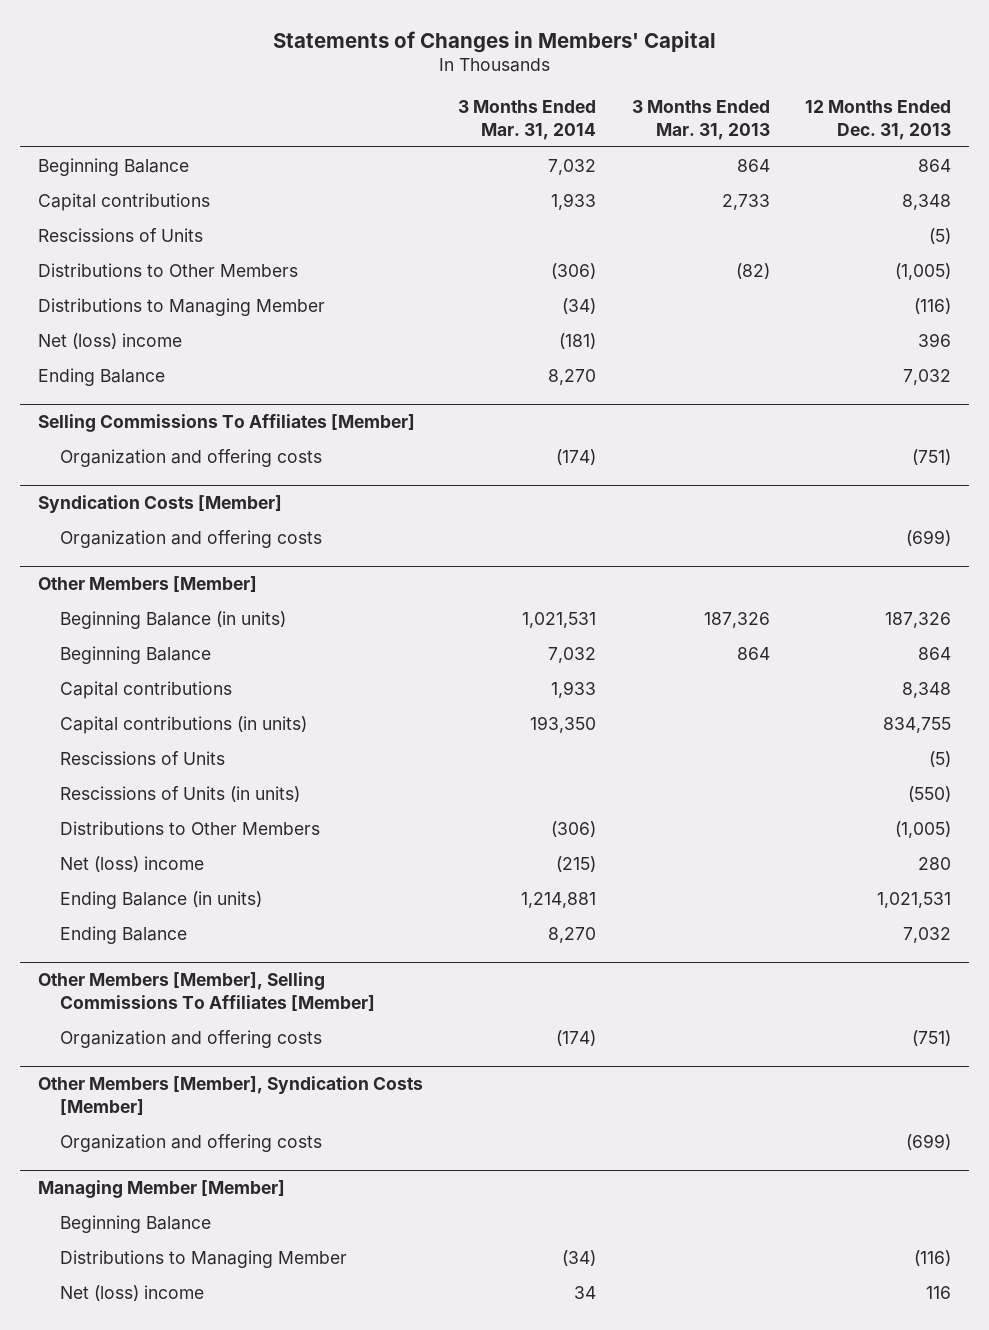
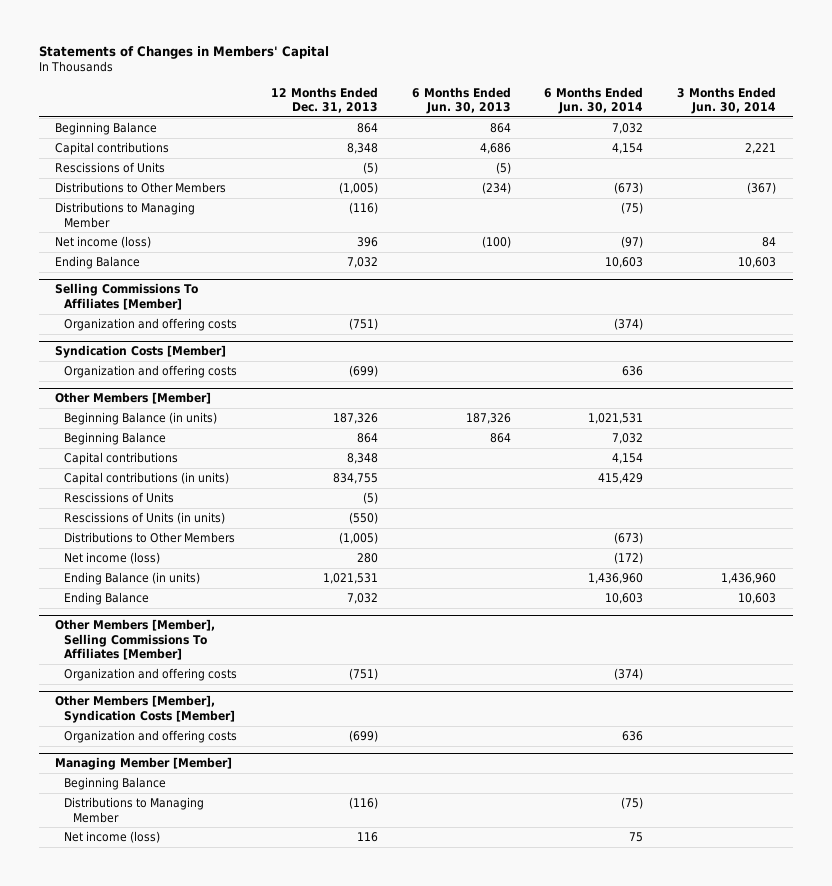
[458,99,597,140] 3 Months Ended Mar. 31, 2014 -> none
[631,99,770,140] 3 Months Ended Mar. 31, 2013 -> none
none -> [411,86,511,115] 6 Months Ended Jun. 30, 2013
none -> [544,86,644,115] 6 Months Ended Jun. 30, 2014
none -> [677,86,777,115] 3 Months Ended Jun. 30, 2014
[37,332,182,349] Net (loss) income -> [55,236,152,249] Net income (loss)
[60,855,205,872] Net (loss) income -> [64,552,161,565] Net income (loss)
[60,1284,205,1301] Net (loss) income -> [64,831,161,844] Net income (loss)

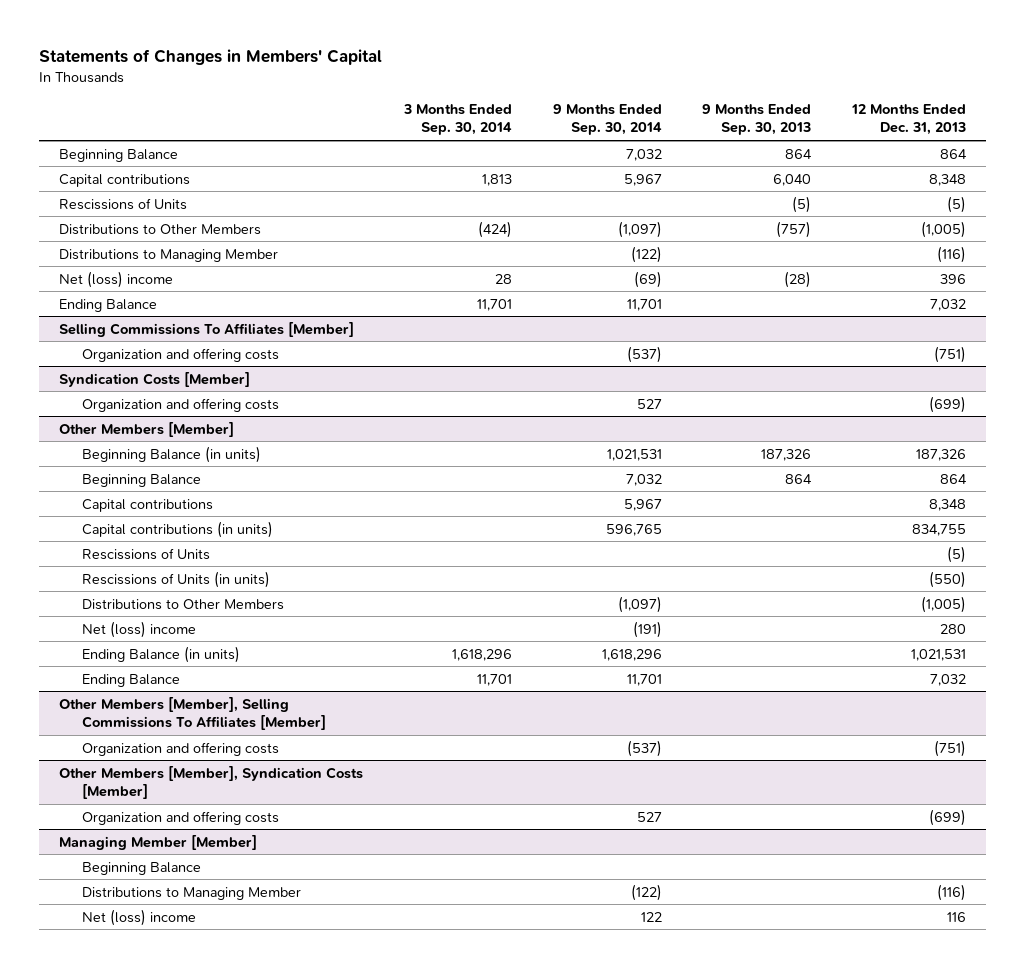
[411,86,511,115] 6 Months Ended Jun. 30, 2013 -> none
[544,86,644,115] 6 Months Ended Jun. 30, 2014 -> none
[677,86,777,115] 3 Months Ended Jun. 30, 2014 -> none
none -> [402,104,512,136] 3 Months Ended Sep. 30, 2014
none -> [552,104,662,136] 9 Months Ended Sep. 30, 2014
none -> [702,104,812,136] 9 Months Ended Sep. 30, 2013
[55,236,152,249] Net income (loss) -> [59,270,174,288] Net (loss) income
[64,552,161,565] Net income (loss) -> [81,620,196,638] Net (loss) income
[64,831,161,844] Net income (loss) -> [81,908,196,926] Net (loss) income

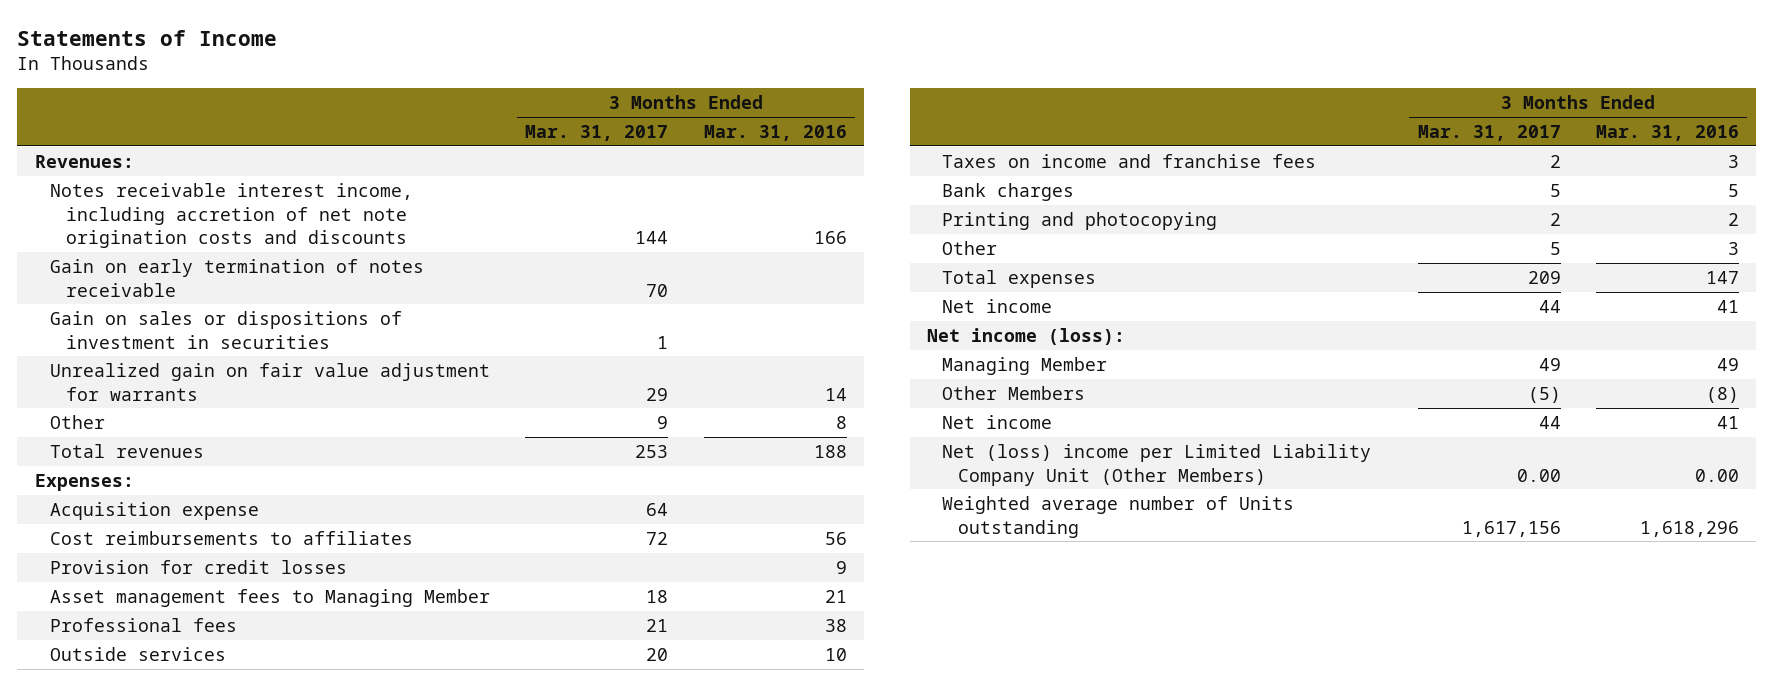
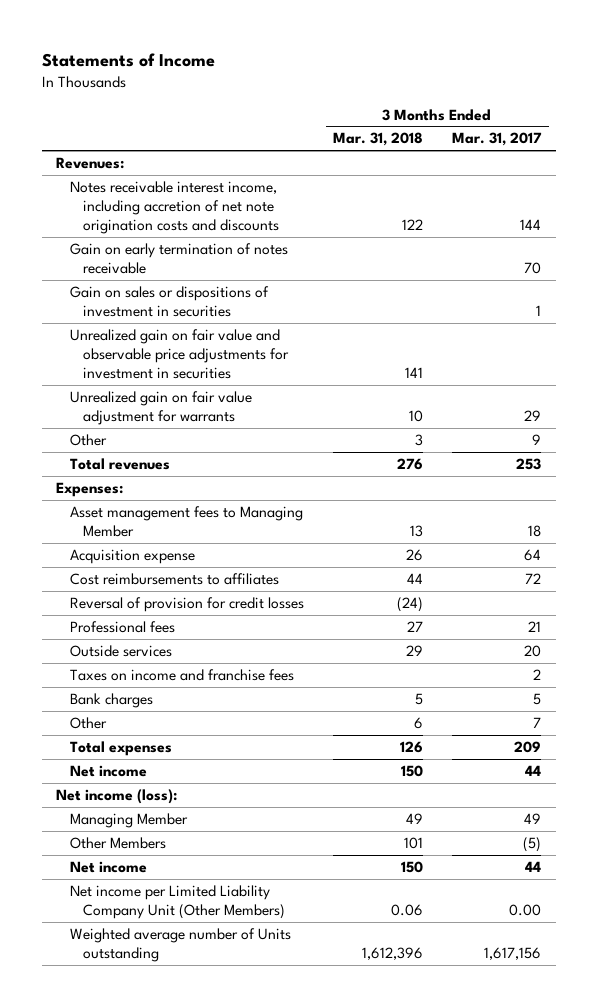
[703,124,847,141] Mar. 31, 2016 -> none
none -> [333,132,424,147] Mar. 31, 2018
none -> [69,329,290,380] Unrealized gain on fair value and observable price adjustments for investment in securities
[50,588,491,607] Asset management fees to Managing Member -> [69,506,303,538] Asset management fees to Managing Member
[50,559,348,574] Provision for credit losses -> [69,597,304,613] Reversal of provision for credit losses
[942,211,1218,230] Printing and photocopying -> none
[1549,241,1561,255] 5 -> [533,717,542,729] 7
[942,443,1372,486] Net (loss) income per Limited Liability Company Unit (Other Members) -> [69,885,286,920] Net income per Limited Liability Company Unit (Other Members)

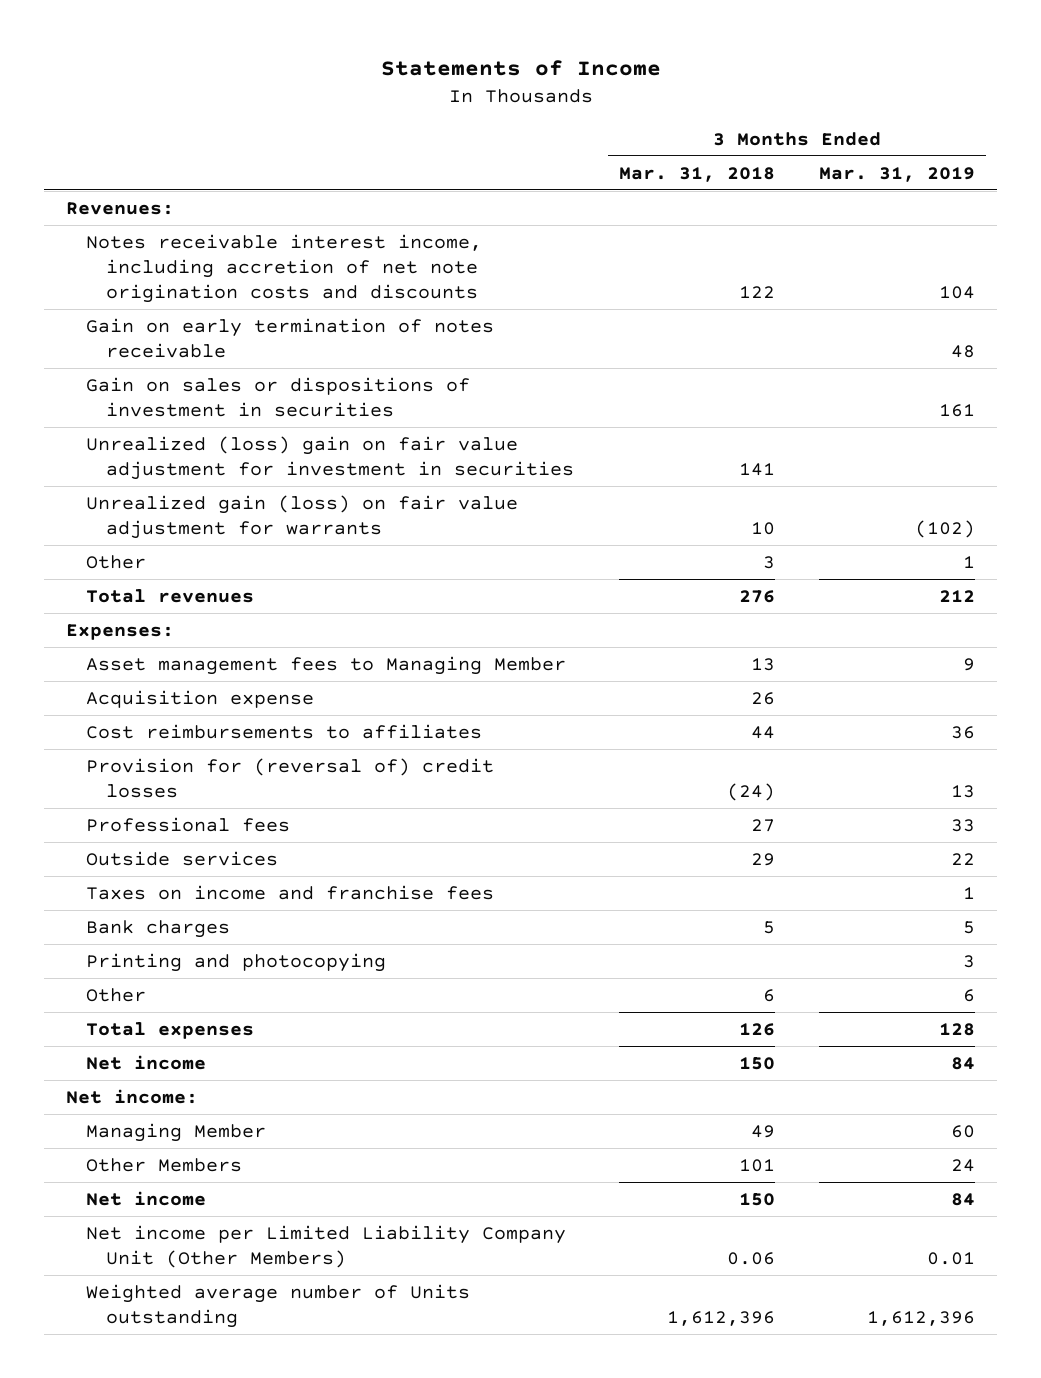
[452,132,543,147] Mar. 31, 2017 -> none
none -> [818,166,975,182] Mar. 31, 2019
[69,329,290,380] Unrealized gain on fair value and observable price adjustments for investment in securities -> [86,435,575,481] Unrealized (loss) gain on fair value adjustment for investment in securities
[69,391,252,426] Unrealized gain on fair value adjustment for warrants -> [86,494,519,540] Unrealized gain (loss) on fair value adjustment for warrants
[69,597,304,613] Reversal of provision for credit losses -> [86,757,495,799] Provision for (reversal of) credit losses
none -> [86,952,387,972] Printing and photocopying
[56,789,178,805] Net income (loss): -> [66,1088,199,1104] Net income:

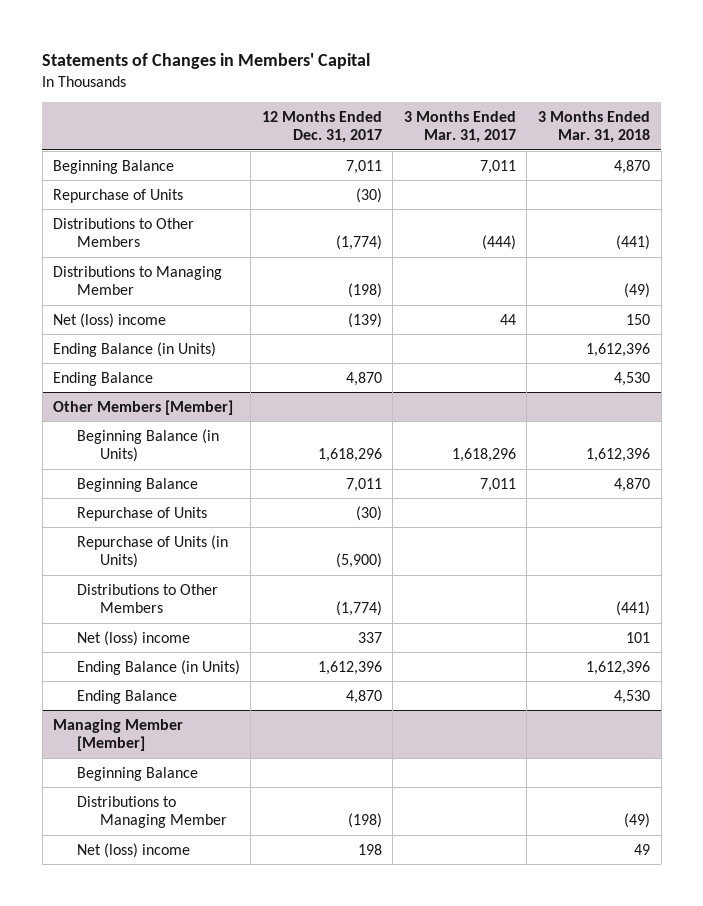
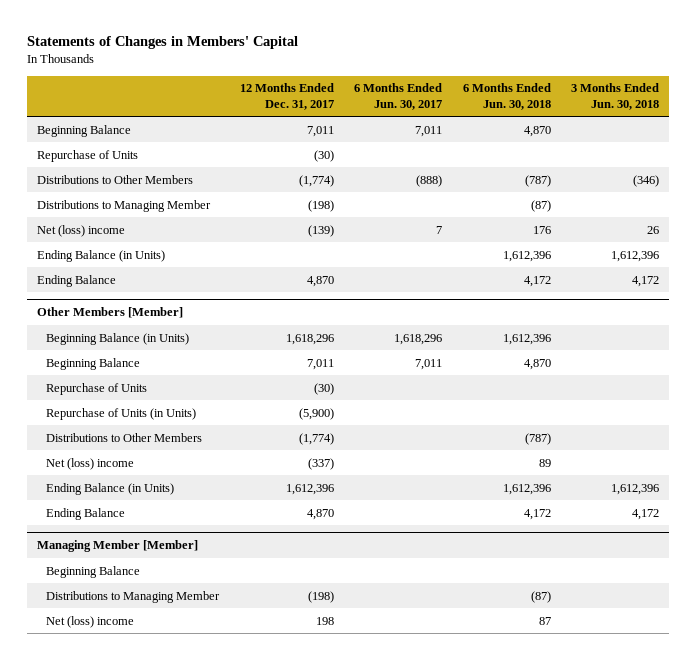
[403,110,516,144] 3 Months Ended Mar. 31, 2017 -> none
[537,110,650,144] 3 Months Ended Mar. 31, 2018 -> none
none -> [354,83,443,111] 6 Months Ended Jun. 30, 2017
none -> [462,83,551,111] 6 Months Ended Jun. 30, 2018
none -> [570,83,659,111] 3 Months Ended Jun. 30, 2018
[357,631,382,643] 337 -> [307,457,334,470] (337)

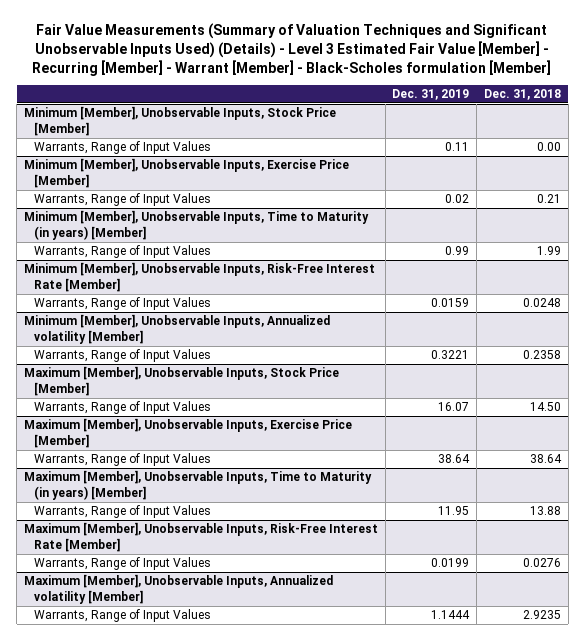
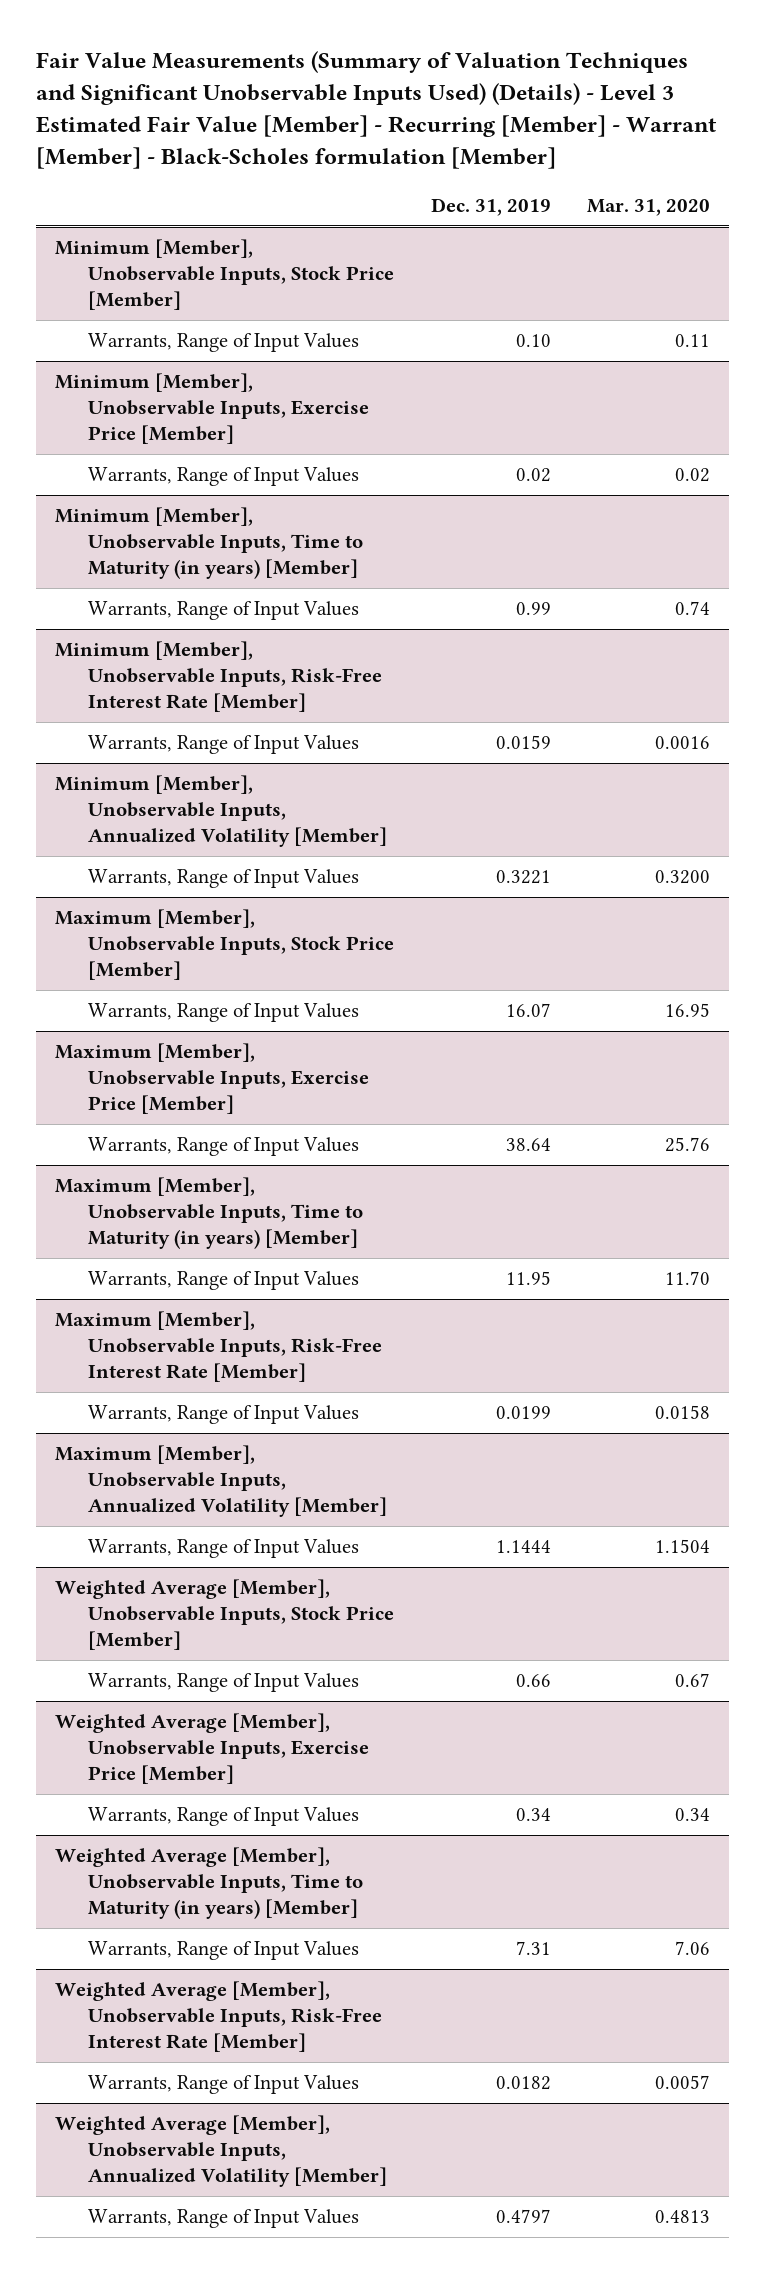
[483,89,561,101] Dec. 31, 2018 -> none
none -> [587,198,711,216] Mar. 31, 2020
[445,142,470,152] 0.11 -> [515,334,551,348] 0.10
[23,314,330,344] Minimum [Member], Unobservable Inputs, Annualized volatility [Member] -> [54,775,387,848] Minimum [Member], Unobservable Inputs, Annualized Volatility [Member]
[23,574,333,604] Maximum [Member], Unobservable Inputs, Annualized volatility [Member] -> [54,1445,387,1518] Maximum [Member], Unobservable Inputs, Annualized Volatility [Member]
none -> [54,1579,394,1651] Weighted Average [Member], Unobservable Inputs, Stock Price [Member]
none -> [87,1673,359,1693] Warrants, Range of Input Values
none -> [54,1713,369,1785] Weighted Average [Member], Unobservable Inputs, Exercise Price [Member]
none -> [87,1807,359,1827] Warrants, Range of Input Values
none -> [54,1847,363,1920] Weighted Average [Member], Unobservable Inputs, Time to Maturity (in years) [Member]
none -> [87,1941,359,1961] Warrants, Range of Input Values
none -> [54,1981,382,2053] Weighted Average [Member], Unobservable Inputs, Risk-Free Interest Rate [Member]
none -> [87,2075,359,2095] Warrants, Range of Input Values
none -> [54,2115,387,2188] Weighted Average [Member], Unobservable Inputs, Annualized Volatility [Member]
none -> [87,2209,359,2229] Warrants, Range of Input Values

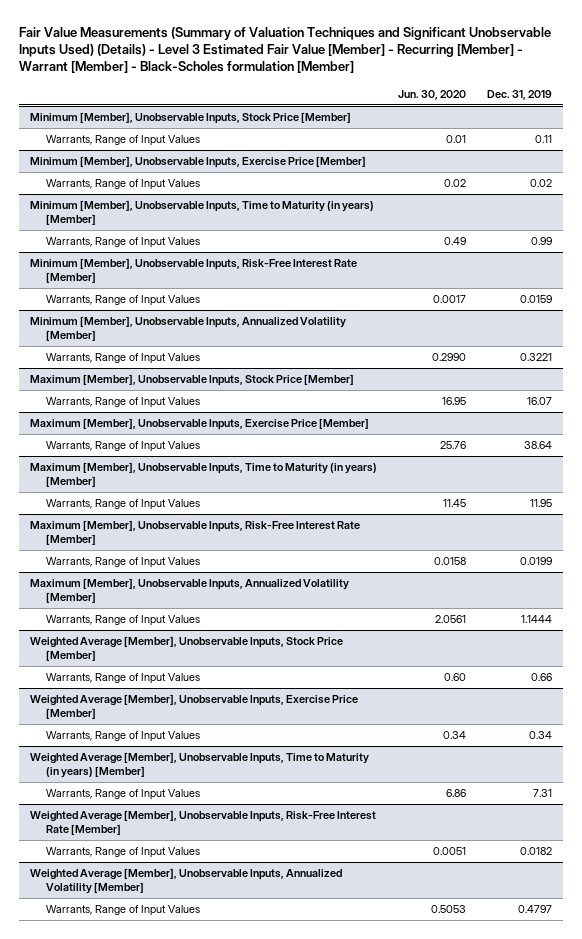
[587,198,711,216] Mar. 31, 2020 -> none
none -> [398,89,467,100] Jun. 30, 2020
[515,334,551,348] 0.10 -> [535,135,553,144] 0.11

